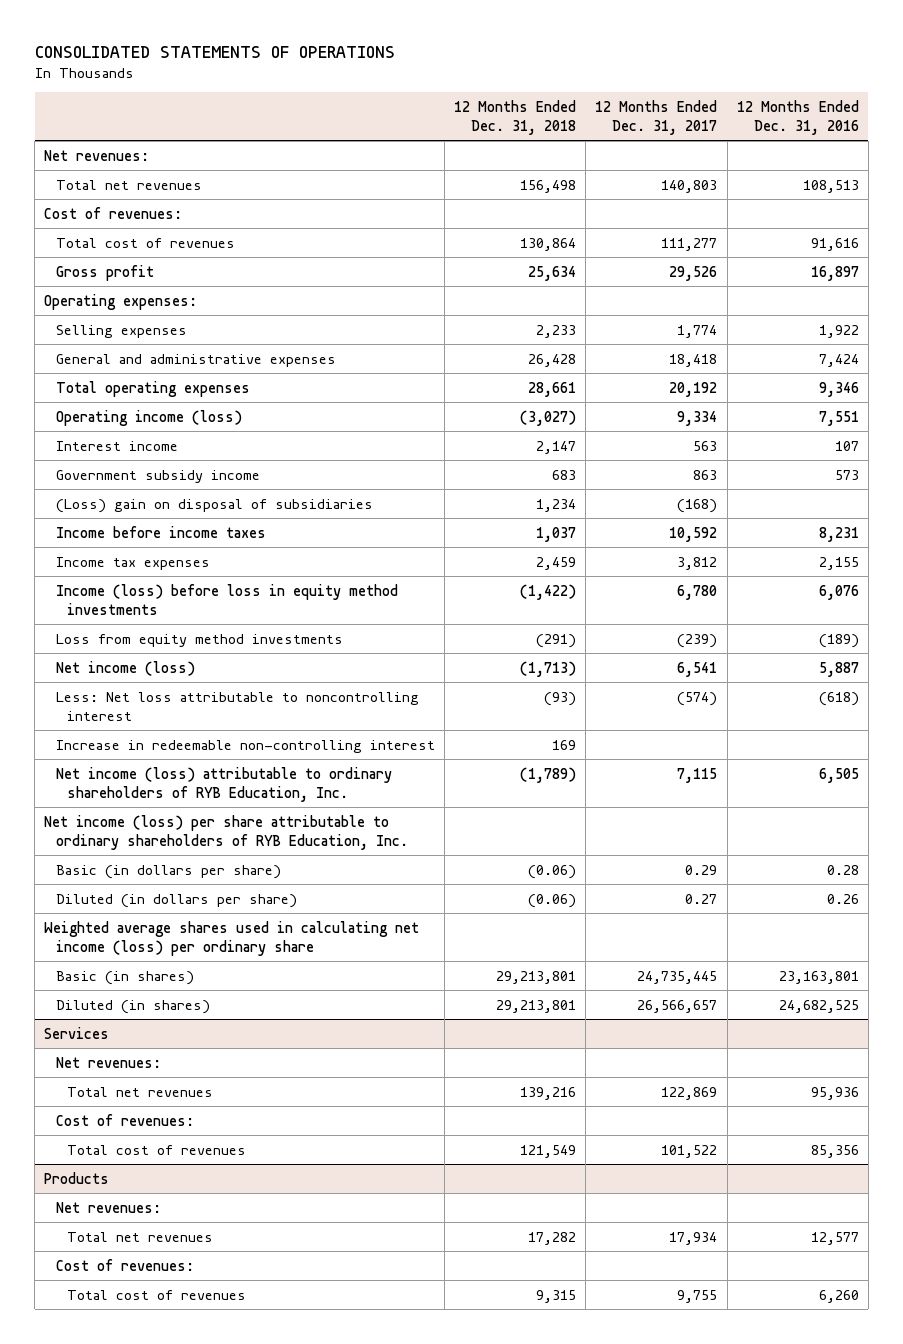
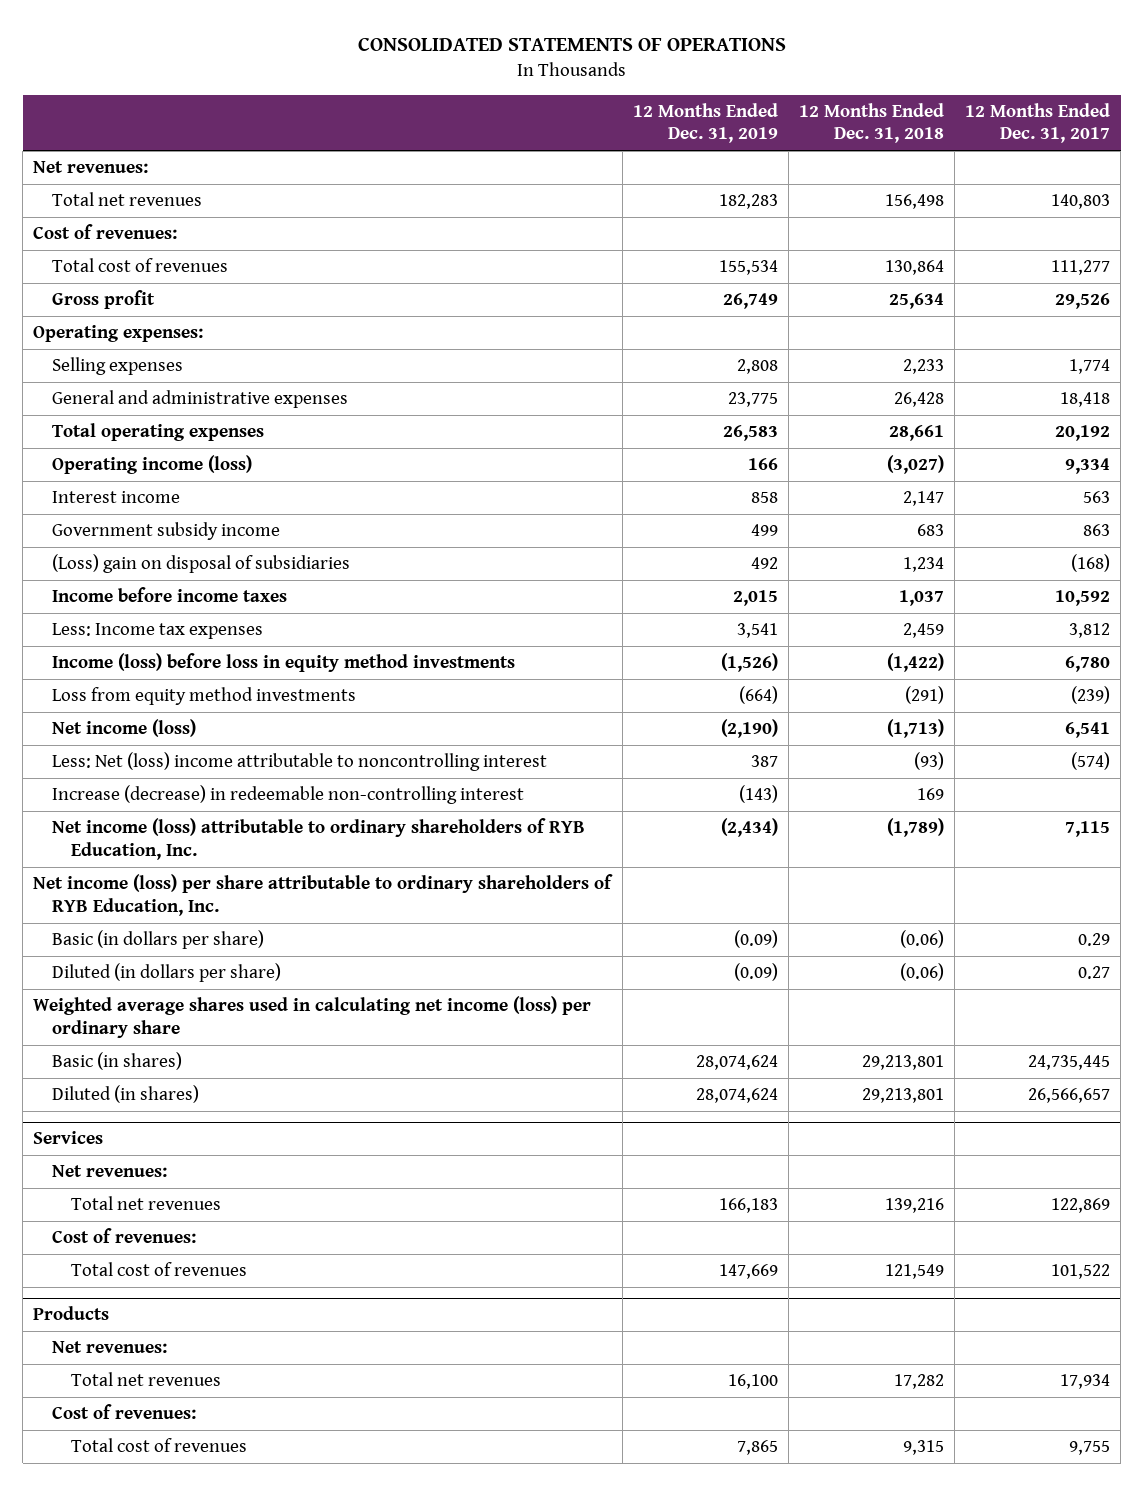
[736,99,859,135] 12 Months Ended Dec. 31, 2016 -> none
none -> [632,102,778,144] 12 Months Ended Dec. 31, 2019
[55,556,210,570] Income tax expenses -> [52,623,264,640] Less: Income tax expenses
[55,691,419,721] Less: Net loss attributable to noncontrolling interest -> [52,752,548,772] Less: Net (loss) income attributable to noncontrolling interest
[55,739,435,753] Increase in redeemable non-controlling interest -> [52,785,525,805] Increase (decrease) in redeemable non-controlling interest

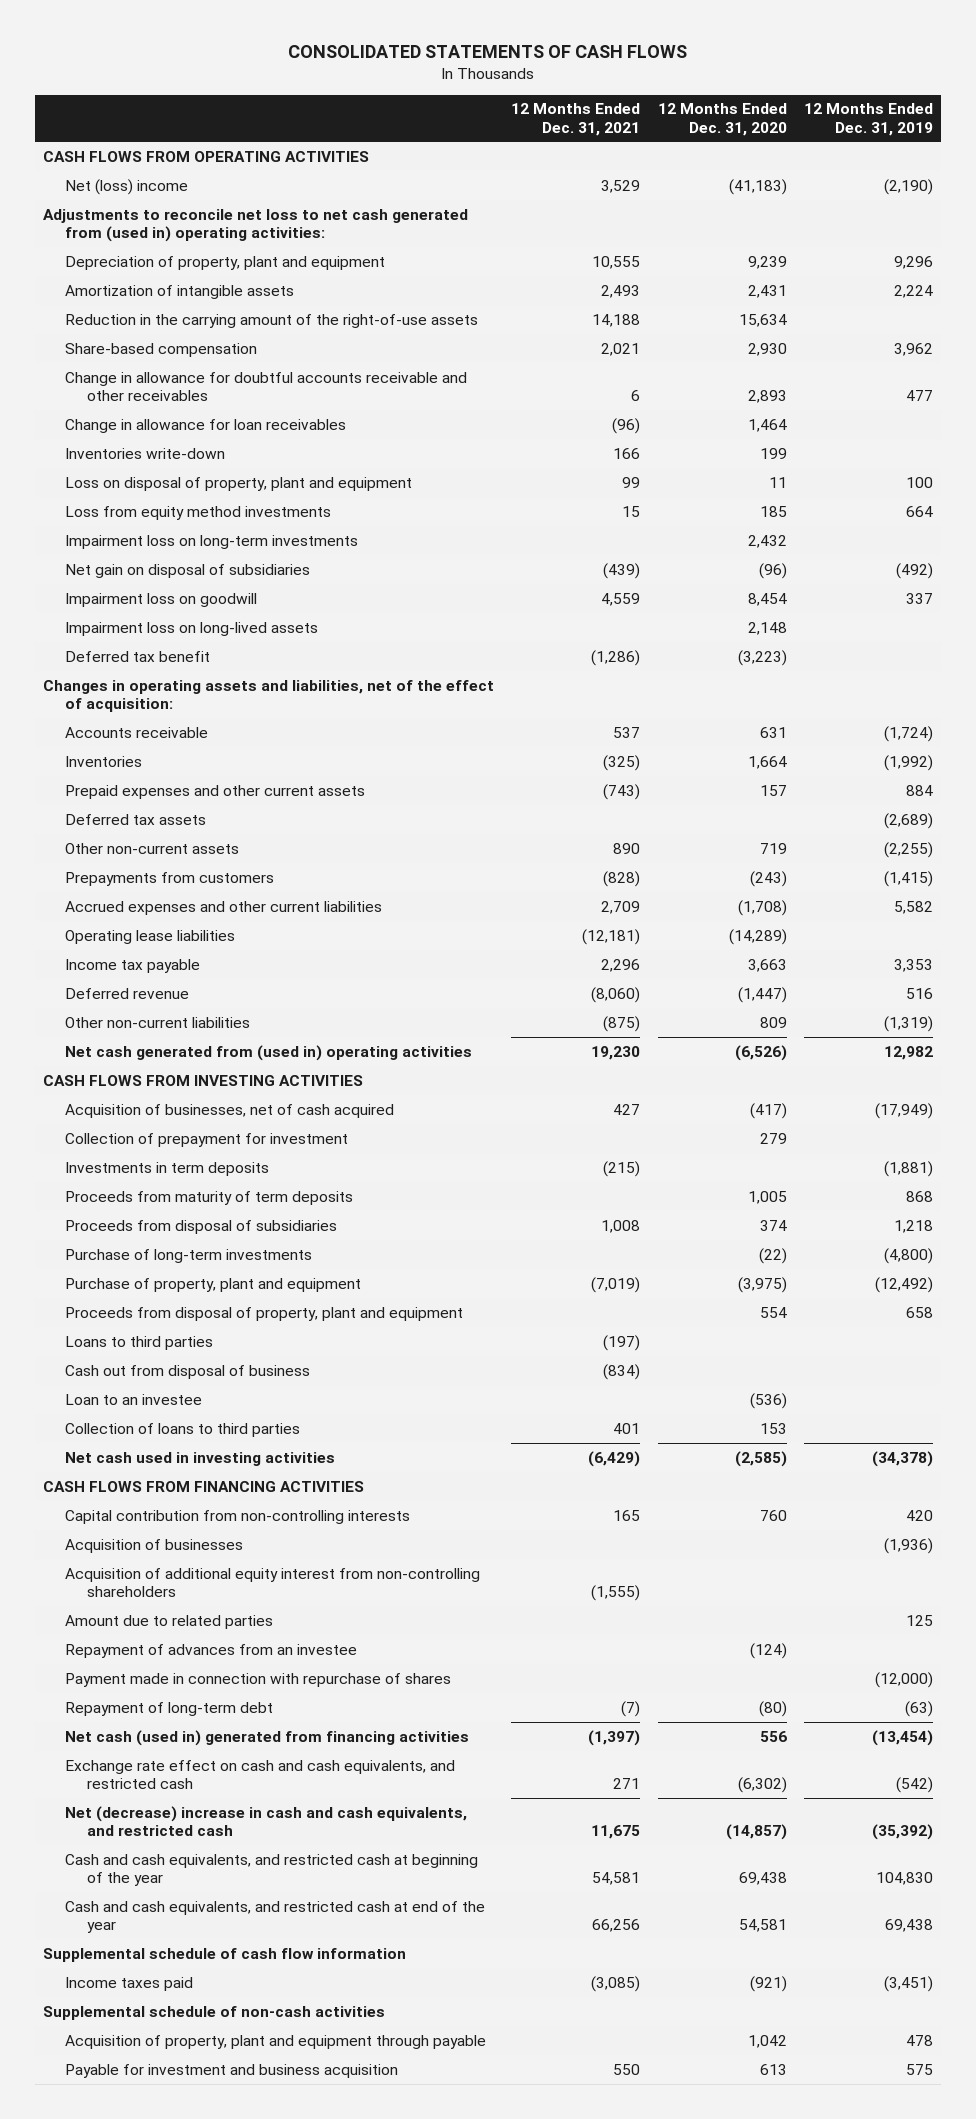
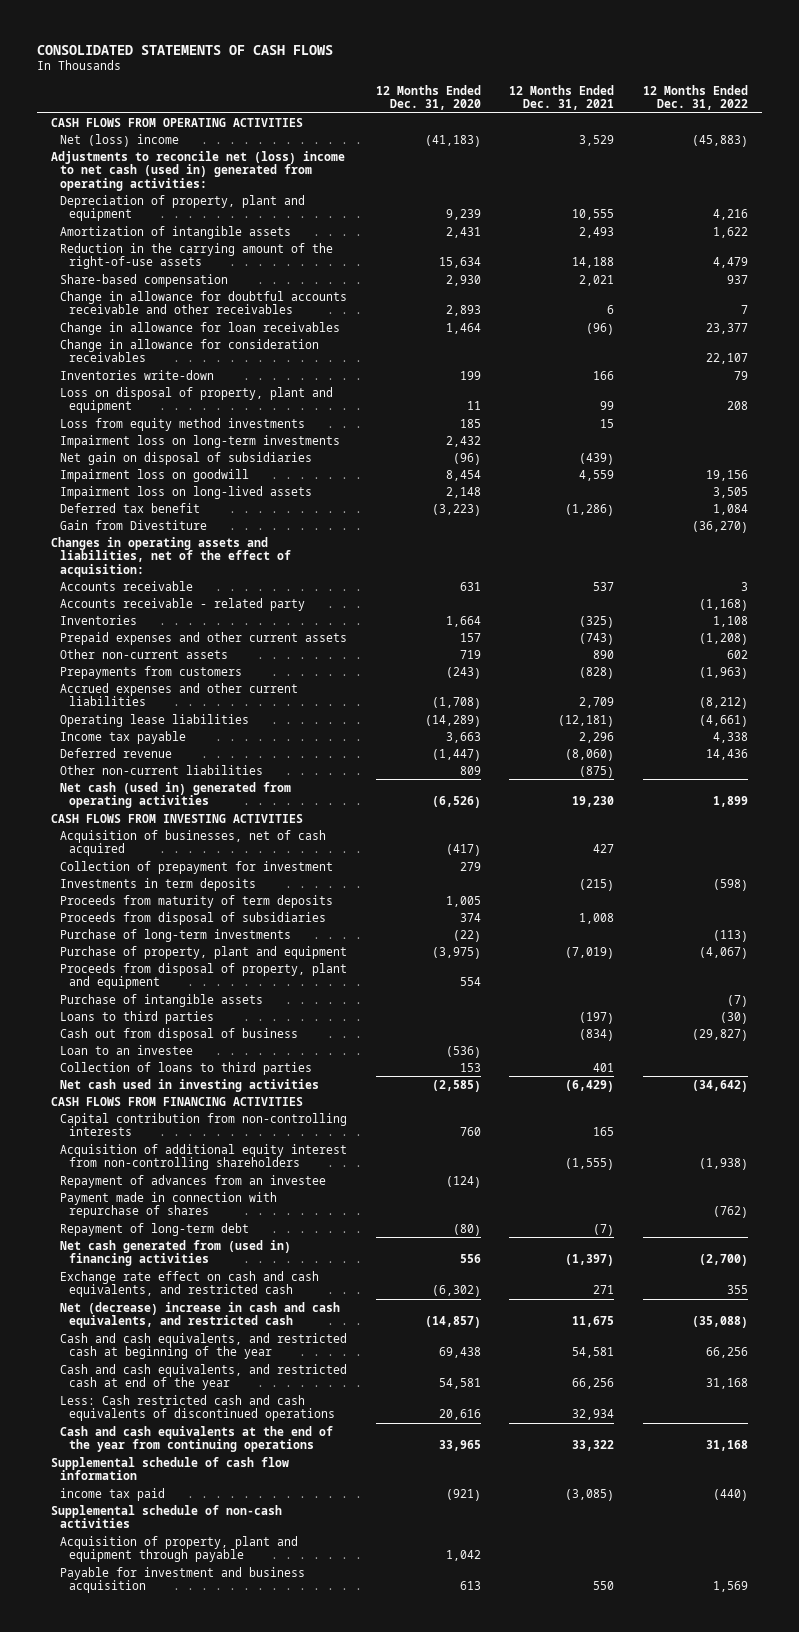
[803,103,933,136] 12 Months Ended Dec. 31, 2019 -> none
none -> [643,84,749,111] 12 Months Ended Dec. 31, 2022
[43,208,469,242] Adjustments to reconcile net loss to net cash generated from (used in) operating activities: -> [51,150,346,191] Adjustments to reconcile net (loss) income to net cash (used in) generated from operating activities:
none -> [60,338,320,363] Change in allowance for consideration receivables
none -> [60,519,208,530] Gain from Divestiture
none -> [60,597,306,611] Accounts receivable - related party
[65,813,207,825] Deferred tax assets -> none
[65,1044,473,1061] Net cash generated from (used in) operating activities -> [60,781,292,809] Net cash (used in) generated from operating activities
none -> [60,993,264,1007] Purchase of intangible assets
[65,1538,244,1553] Acquisition of businesses -> none
[65,1614,274,1629] Amount due to related parties -> none
[65,1729,470,1746] Net cash (used in) generated from financing activities -> [60,1239,292,1267] Net cash generated from (used in) financing activities
none -> [60,1394,336,1422] Less: Cash restricted cash and cash equivalents of discontinued operations
none -> [60,1425,334,1453] Cash and cash equivalents at the end of the year from continuing operations
[65,1976,194,1991] Income taxes paid -> [60,1487,166,1501] income tax paid

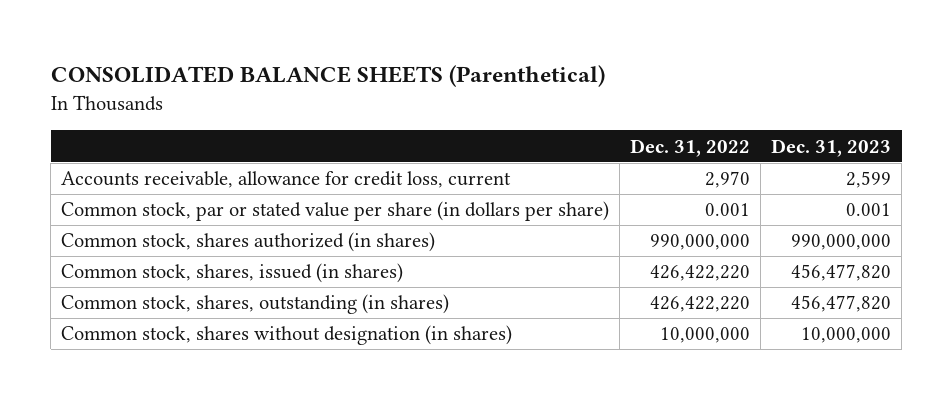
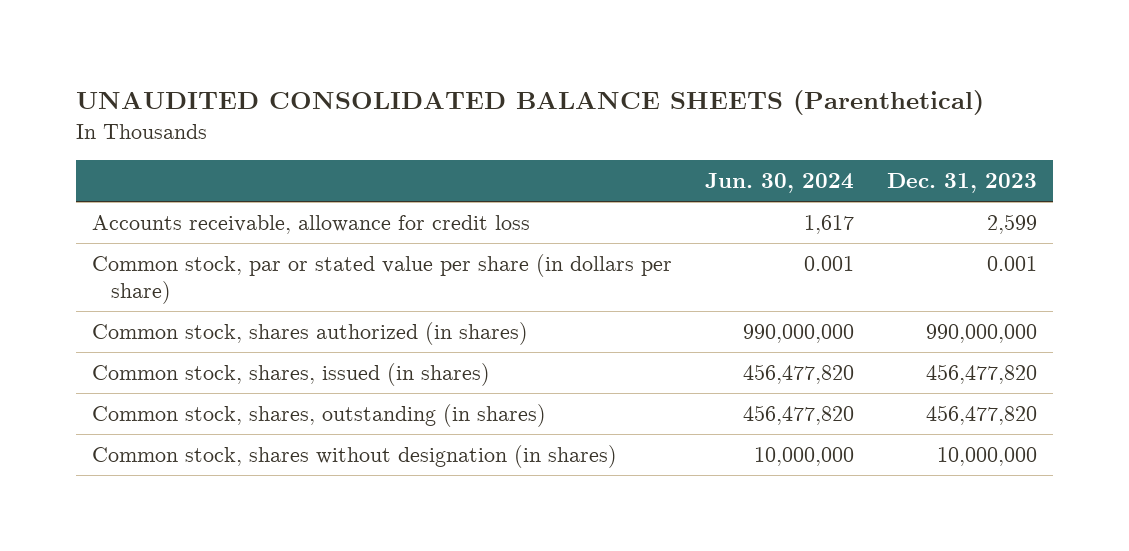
[50,65,605,88] CONSOLIDATED BALANCE SHEETS (Parenthetical) -> [75,90,984,116] UNAUDITED CONSOLIDATED BALANCE SHEETS (Parenthetical)
[630,138,751,157] Dec. 31, 2022 -> none
none -> [704,173,854,194] Jun. 30, 2024
[61,171,512,189] Accounts receivable, allowance for credit loss, current -> [92,215,531,235] Accounts receivable, allowance for credit loss

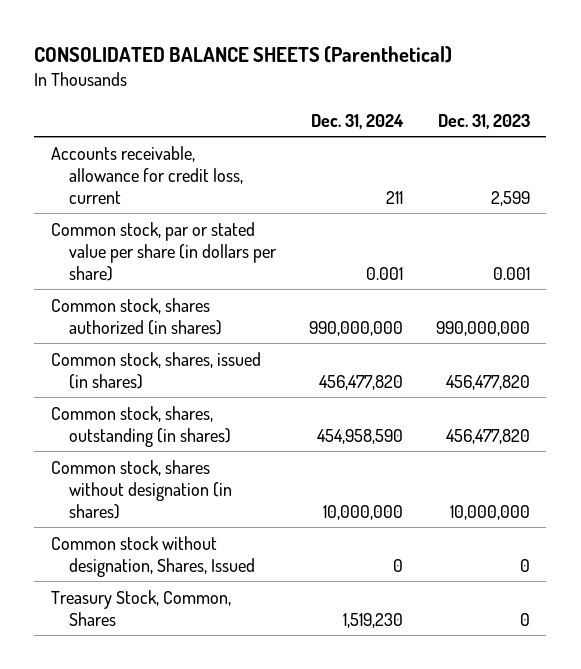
[75,90,984,116] UNAUDITED CONSOLIDATED BALANCE SHEETS (Parenthetical) -> [34,46,453,64] CONSOLIDATED BALANCE SHEETS (Parenthetical)
[704,173,854,194] Jun. 30, 2024 -> none
none -> [311,113,405,129] Dec. 31, 2024
[92,215,531,235] Accounts receivable, allowance for credit loss -> [50,145,244,204] Accounts receivable, allowance for credit loss, current
none -> [50,535,256,577] Common stock without designation, Shares, Issued
none -> [50,589,231,626] Treasury Stock, Common, Shares

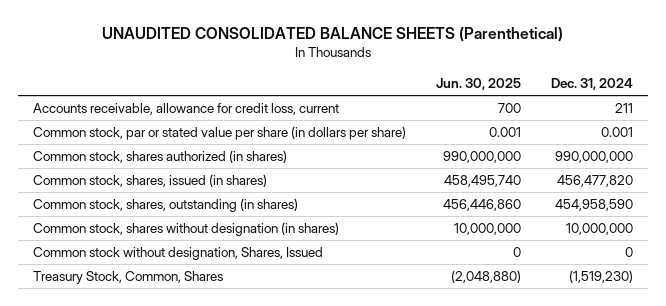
[34,46,453,64] CONSOLIDATED BALANCE SHEETS (Parenthetical) -> [102,26,564,42] UNAUDITED CONSOLIDATED BALANCE SHEETS (Parenthetical)
[437,113,530,129] Dec. 31, 2023 -> none
none -> [436,78,522,91] Jun. 30, 2025
[343,612,404,628] 1,519,230 -> [569,270,634,284] (1,519,230)

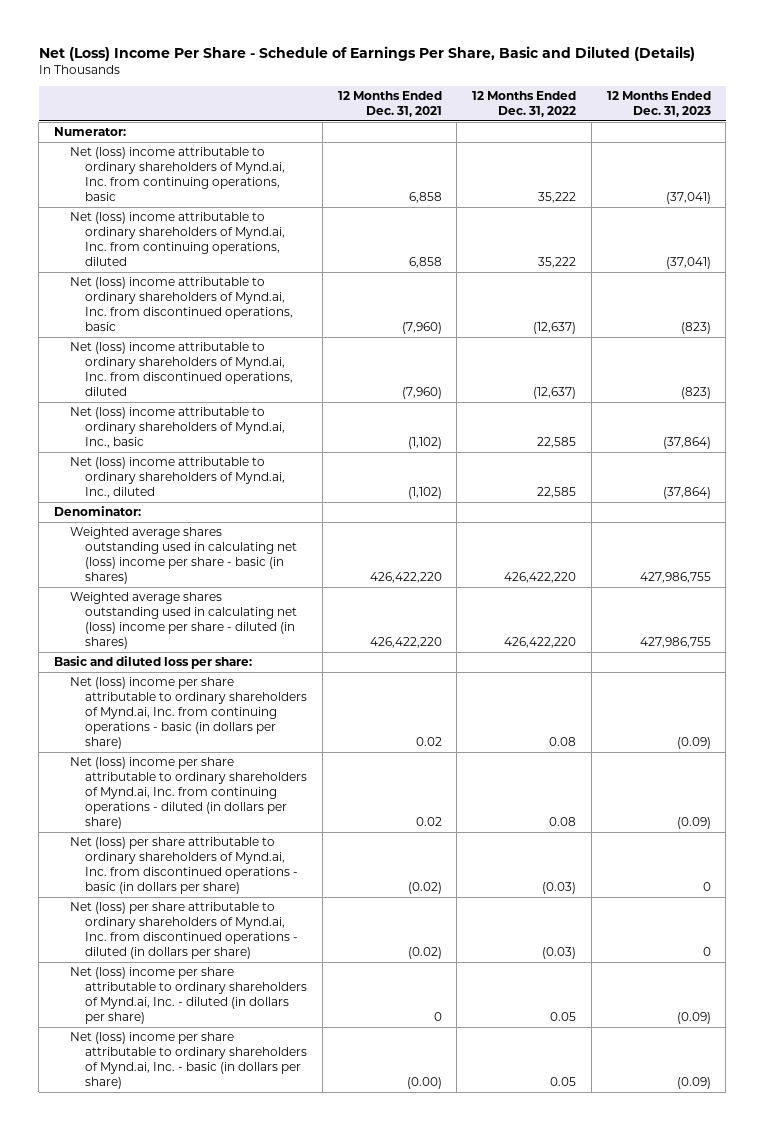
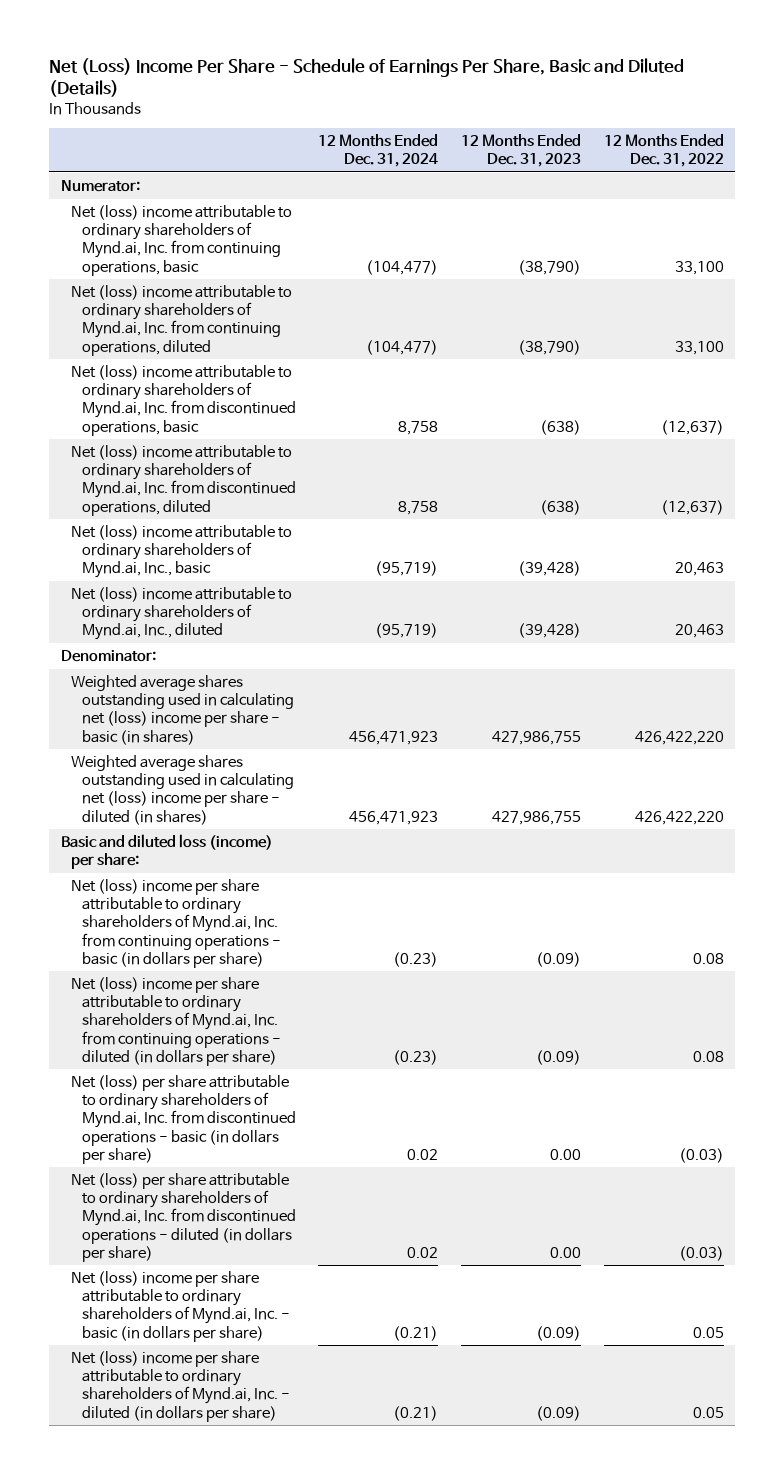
[337,91,442,118] 12 Months Ended Dec. 31, 2021 -> none
none -> [318,133,439,168] 12 Months Ended Dec. 31, 2024
[538,191,577,203] 35,222 -> [674,260,724,275] 33,100
[665,191,711,204] (37,041) -> [517,259,581,275] (38,790)
[538,256,577,268] 35,222 -> [674,340,724,355] 33,100
[665,256,711,269] (37,041) -> [517,339,581,355] (38,790)
[680,321,711,334] (823) -> [539,419,581,435] (638)
[680,386,711,399] (823) -> [539,499,581,515] (638)
[537,436,577,448] 22,585 -> [674,562,724,577] 20,463
[662,436,711,449] (37,864) -> [517,561,581,577] (39,428)
[537,486,577,498] 22,585 -> [674,624,724,639] 20,463
[662,486,711,499] (37,864) -> [517,623,581,639] (39,428)
[54,656,253,670] Basic and diluted loss per share: -> [60,834,273,870] Basic and diluted loss (income) per share:
[702,881,711,891] 0 -> [549,1148,581,1160] 0.00
[702,946,711,956] 0 -> [549,1246,581,1258] 0.00
[69,967,308,1024] Net (loss) income per share attributable to ordinary shareholders of Mynd.ai, Inc. - diluted (in dollars per share) -> [71,1351,290,1422] Net (loss) income per share attributable to ordinary shareholders of Mynd.ai, Inc. - diluted (in dollars per share)

